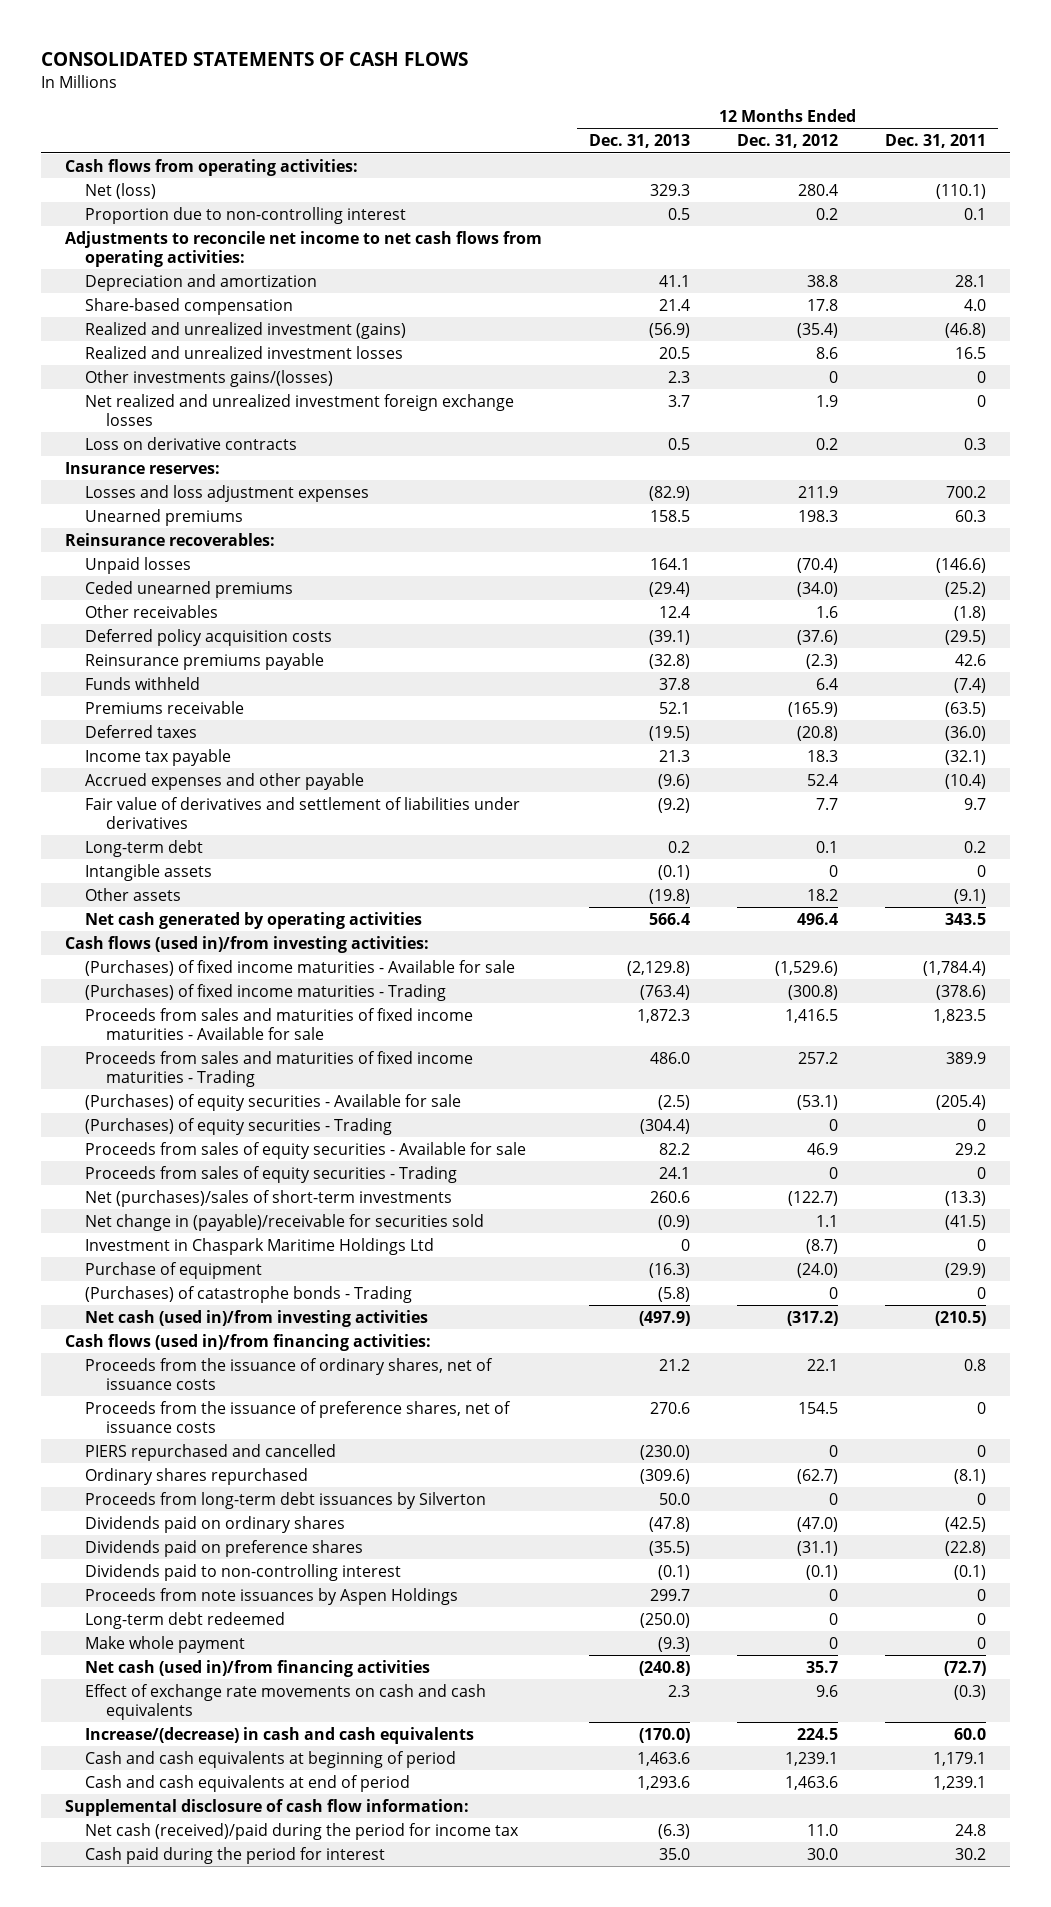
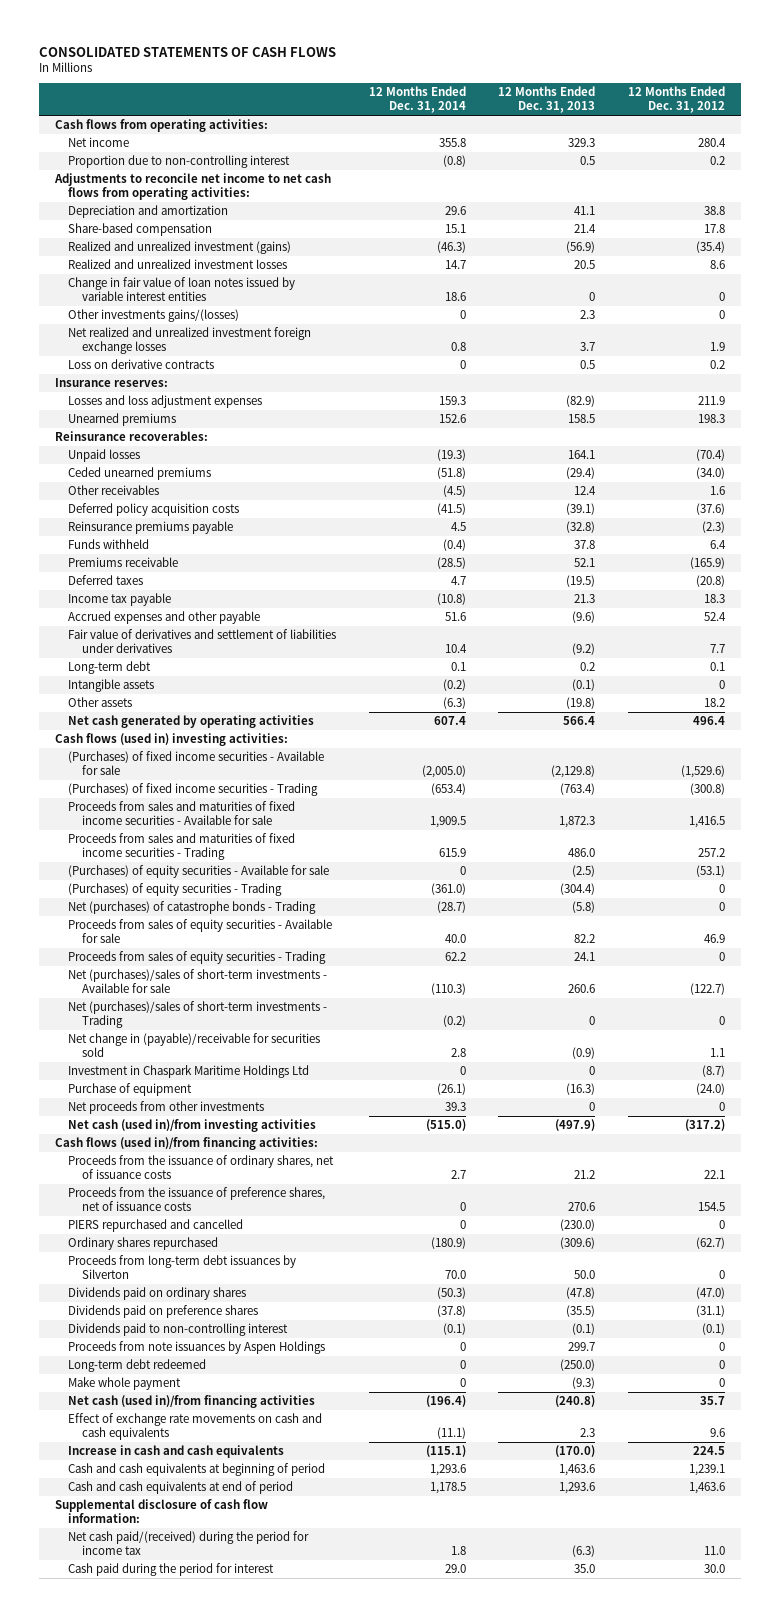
[885,134,987,149] Dec. 31, 2011 -> none
none -> [368,86,466,114] 12 Months Ended Dec. 31, 2014
[85,182,157,199] Net (loss) -> [68,137,130,148] Net income
none -> [68,277,296,302] Change in fair value of loan notes issued by variable interest entities
[64,935,429,953] Cash flows (used in)/from investing activities: -> [55,733,289,747] Cash flows (used in) investing activities:
[85,959,516,976] (Purchases) of fixed income maturities - Available for sale -> [68,751,325,776] (Purchases) of fixed income securities - Available for sale
[85,983,447,1001] (Purchases) of fixed income maturities - Trading -> [68,783,319,797] (Purchases) of fixed income securities - Trading
[85,1007,474,1041] Proceeds from sales and maturities of fixed income maturities - Available for sale -> [68,801,296,826] Proceeds from sales and maturities of fixed income securities - Available for sale
[85,1050,474,1088] Proceeds from sales and maturities of fixed income maturities - Trading -> [68,833,296,861] Proceeds from sales and maturities of fixed income securities - Trading
none -> [68,901,317,915] Net (purchases) of catastrophe bonds - Trading
[85,1189,453,1207] Net (purchases)/sales of short-term investments -> [68,969,328,994] Net (purchases)/sales of short-term investments - Available for sale
none -> [68,1001,328,1029] Net (purchases)/sales of short-term investments - Trading
[85,1285,413,1303] (Purchases) of catastrophe bonds - Trading -> none
none -> [68,1101,265,1115] Net proceeds from other investments
[85,1726,475,1744] Increase/(decrease) in cash and cash equivalents -> [68,1445,285,1459] Increase in cash and cash equivalents
[85,1822,520,1840] Net cash (received)/paid during the period for income tax -> [68,1531,310,1556] Net cash paid/(received) during the period for income tax

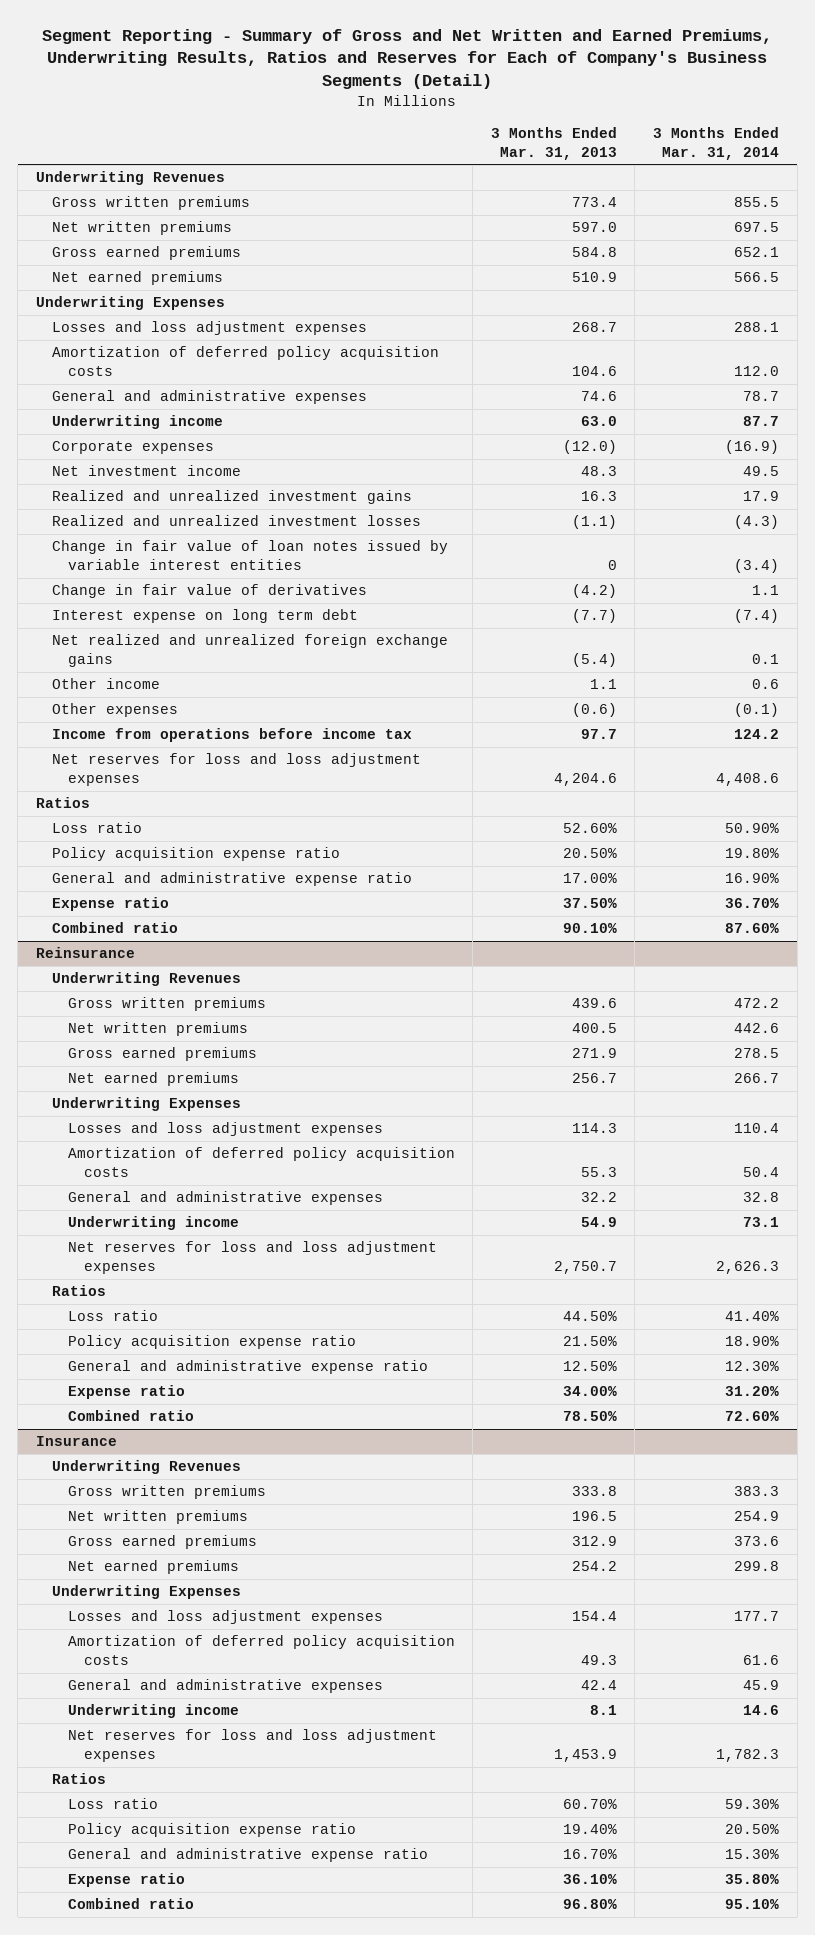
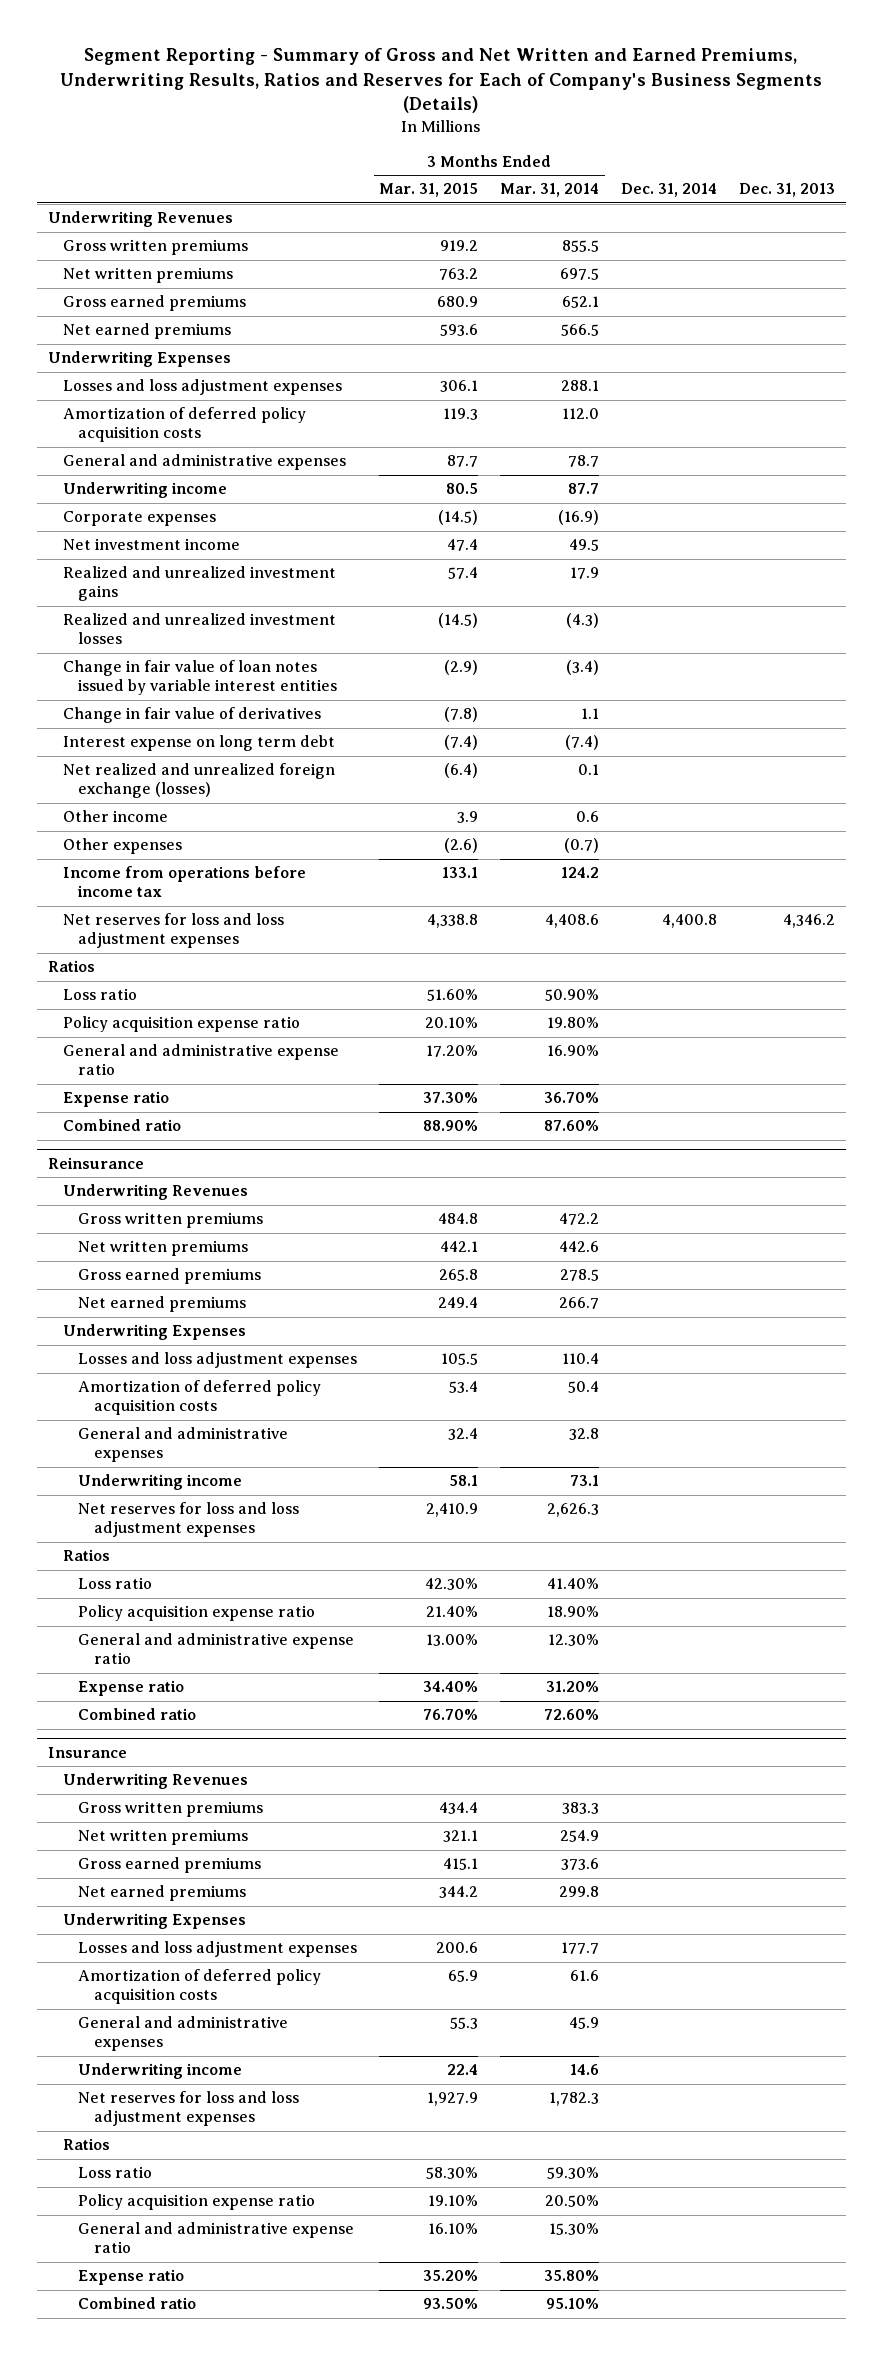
[42,28,773,90] Segment Reporting - Summary of Gross and Net Written and Earned Premiums, Underwriting Results, Ratios and Reserves for Each of Company's Business Segments (Detail) -> [60,48,823,114] Segment Reporting - Summary of Gross and Net Written and Earned Premiums, Underwriting Results, Ratios and Reserves for Each of Company's Business Segments (Details)
[490,126,617,160] 3 Months Ended Mar. 31, 2013 -> none
none -> [379,183,479,198] Mar. 31, 2015
none -> [621,183,718,198] Dec. 31, 2014
none -> [739,183,836,198] Dec. 31, 2013
[51,634,448,668] Net realized and unrealized foreign exchange gains -> [62,763,335,799] Net realized and unrealized foreign exchange (losses)
[733,703,779,718] (0.1) -> [564,838,600,854] (0.7)

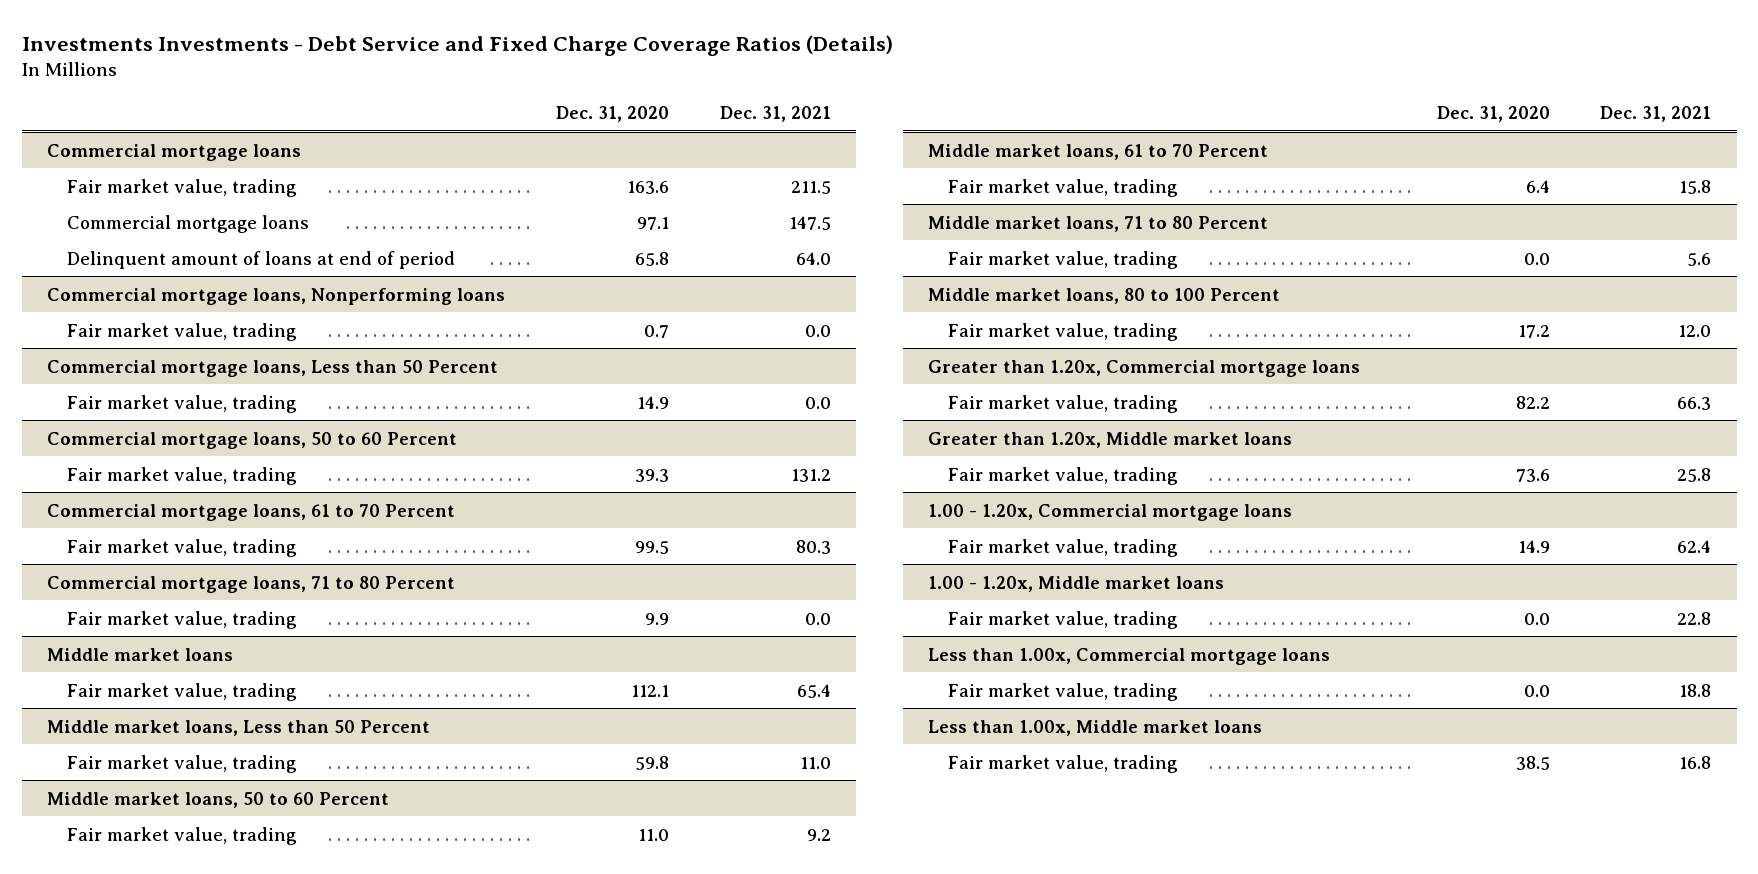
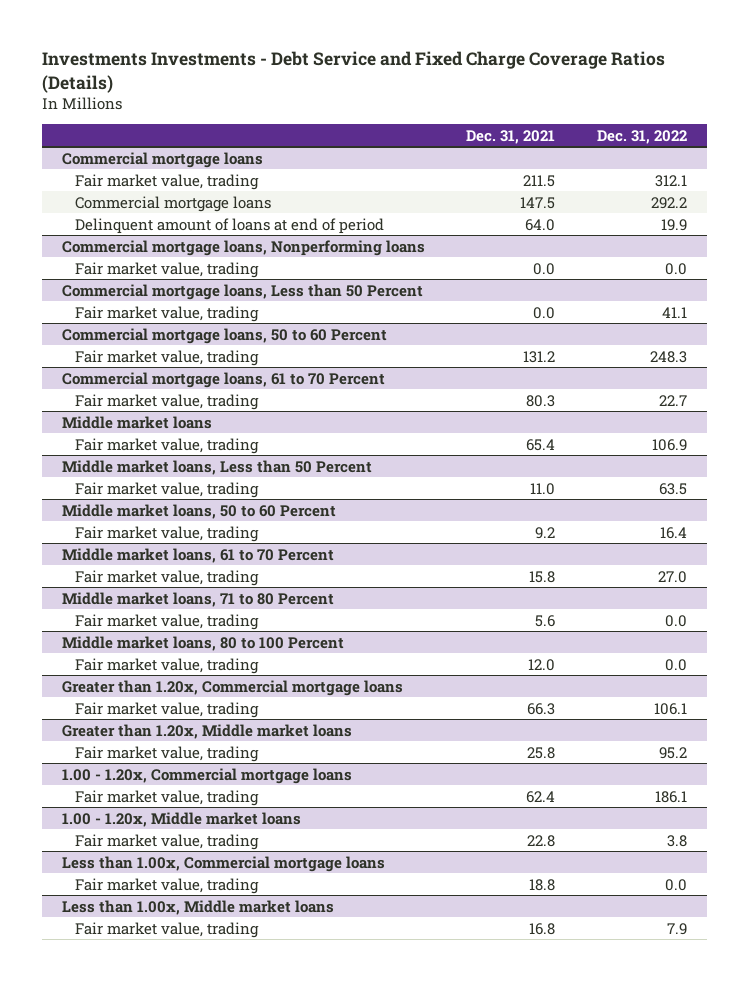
[555,106,669,123] Dec. 31, 2020 -> none
none -> [596,129,687,144] Dec. 31, 2022
[47,575,456,593] Commercial mortgage loans, 71 to 80 Percent -> none
[66,610,297,629] Fair market value, trading -> none

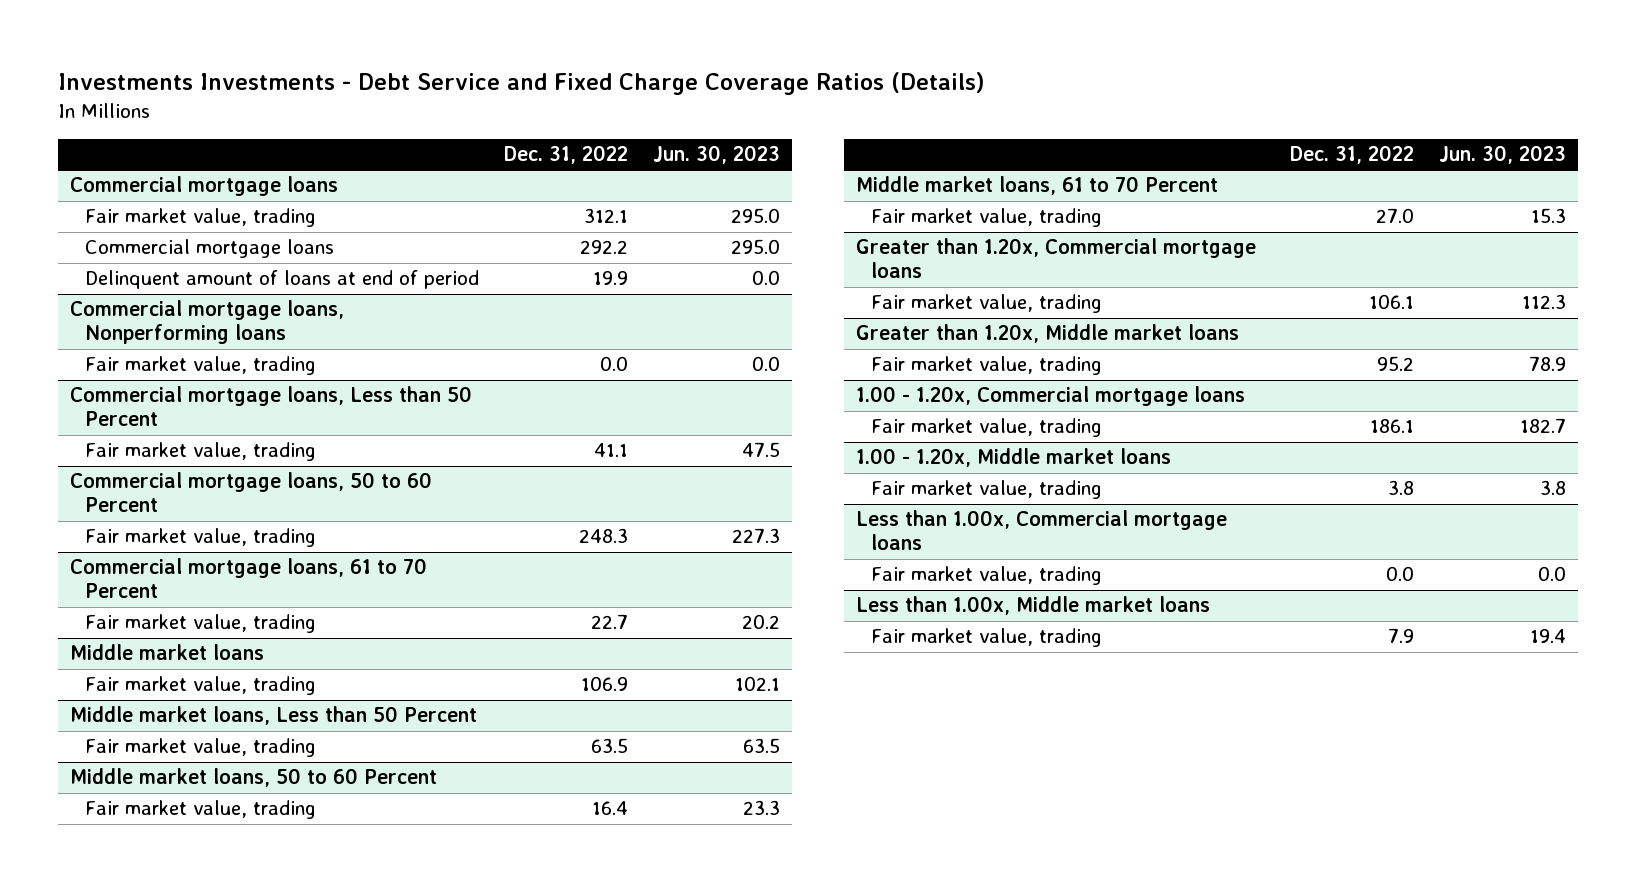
[466,129,556,144] Dec. 31, 2021 -> none
none -> [652,145,780,165] Jun. 30, 2023
[62,591,335,607] Middle market loans, 71 to 80 Percent -> none
[75,613,260,630] Fair market value, trading -> none
[62,635,345,651] Middle market loans, 80 to 100 Percent -> none
[75,657,260,674] Fair market value, trading -> none

